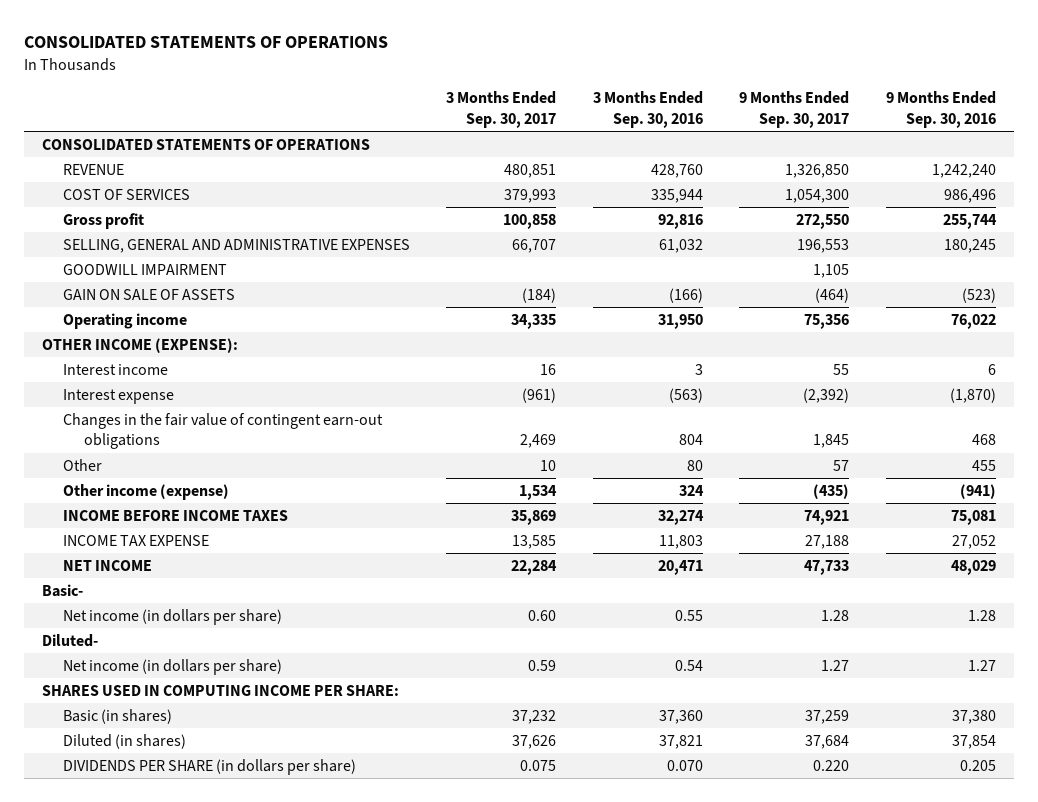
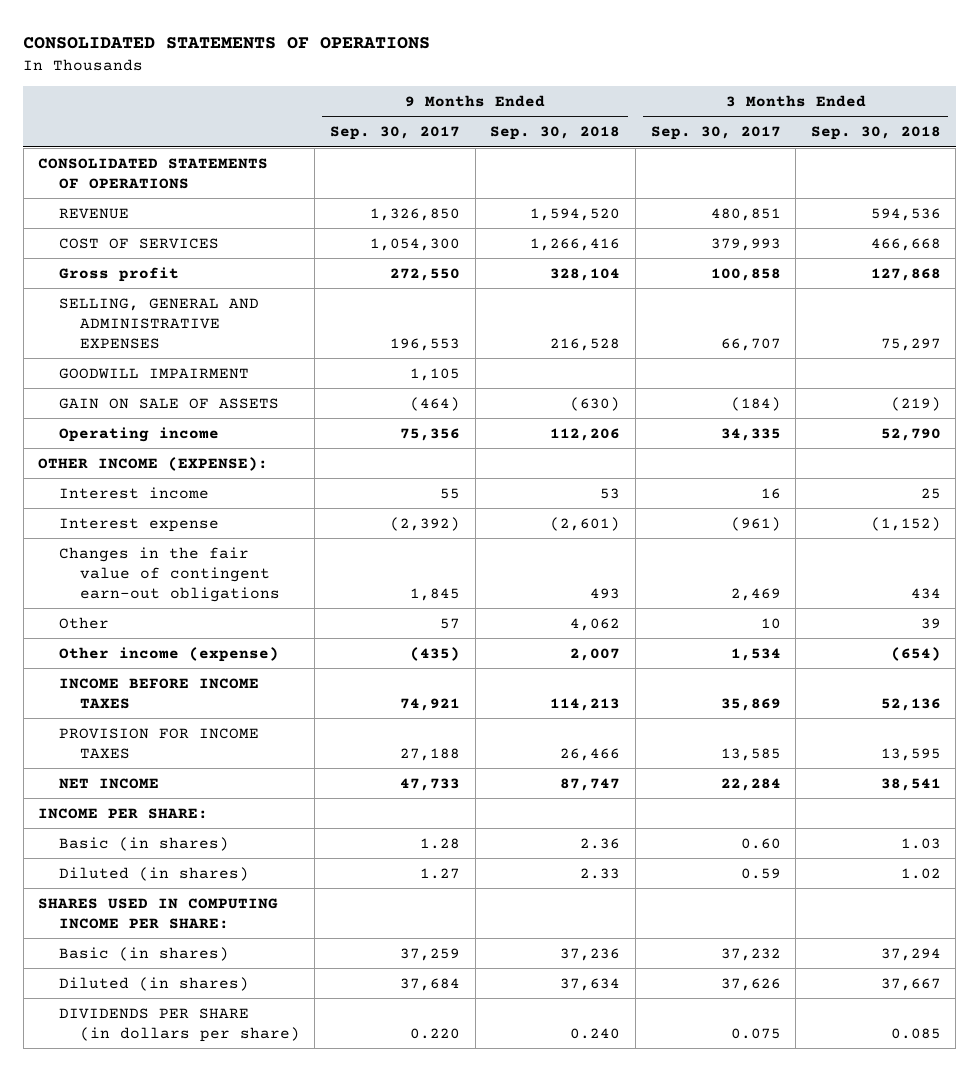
[592,91,703,128] 3 Months Ended Sep. 30, 2016 -> none
[885,91,996,128] 9 Months Ended Sep. 30, 2016 -> none
none -> [490,126,621,141] Sep. 30, 2018
none -> [810,126,941,141] Sep. 30, 2018
[62,534,209,546] INCOME TAX EXPENSE -> [59,727,260,759] PROVISION FOR INCOME TAXES
[41,583,83,597] Basic- -> none
[41,633,98,647] Diluted- -> none
none -> [38,807,209,819] INCOME PER SHARE:
[62,608,282,625] Net income (in dollars per share) -> [59,836,230,851] Basic (in shares)
[62,658,282,675] Net income (in dollars per share) -> [59,866,250,881] Diluted (in shares)

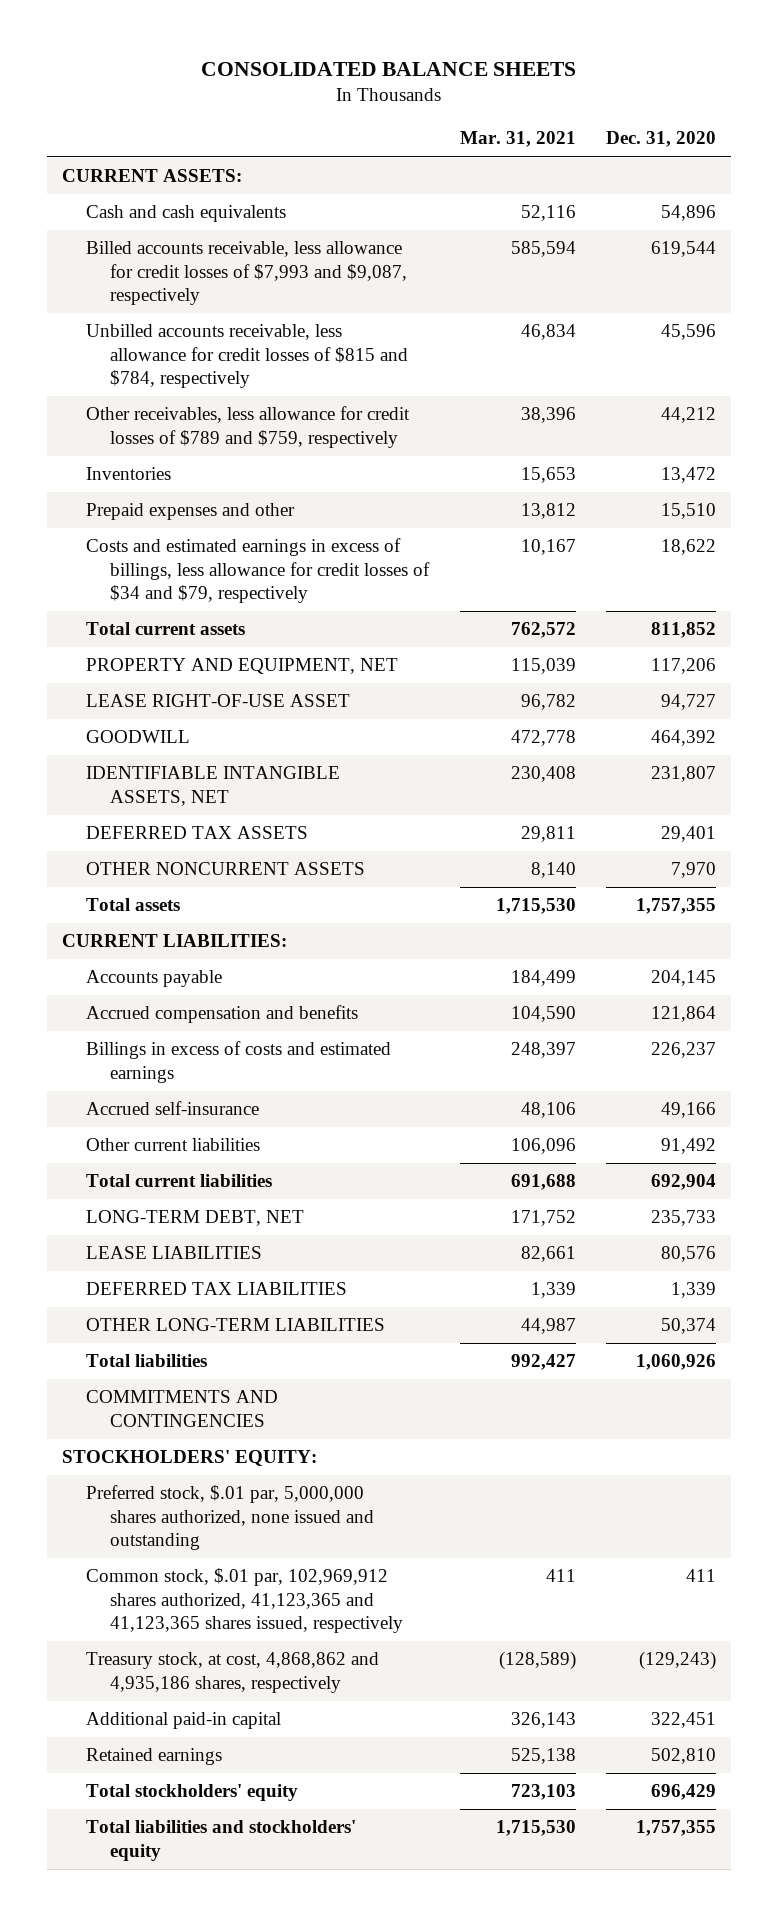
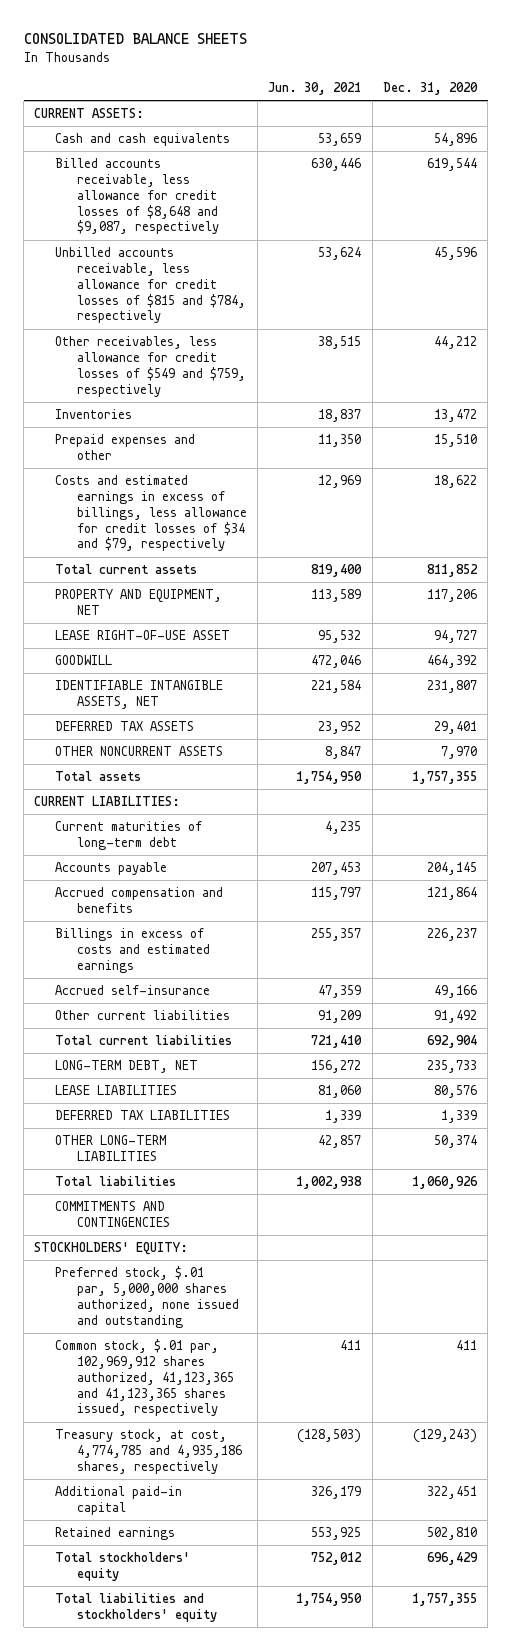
[459,131,576,148] Mar. 31, 2021 -> none
none -> [268,82,362,96] Jun. 30, 2021
[86,241,408,306] Billed accounts receivable, less allowance for credit losses of $7,993 and $9,087, respectively -> [55,158,219,235] Billed accounts receivable, less allowance for credit losses of $8,648 and $9,087, respectively
[86,406,411,448] Other receivables, less allowance for credit losses of $789 and $759, respectively -> [55,336,246,397] Other receivables, less allowance for credit losses of $549 and $759, respectively
none -> [55,821,203,851] Current maturities of long-term debt
[86,1652,380,1693] Treasury stock, at cost, 4,868,862 and 4,935,186 shares, respectively -> [55,1429,242,1474] Treasury stock, at cost, 4,774,785 and 4,935,186 shares, respectively

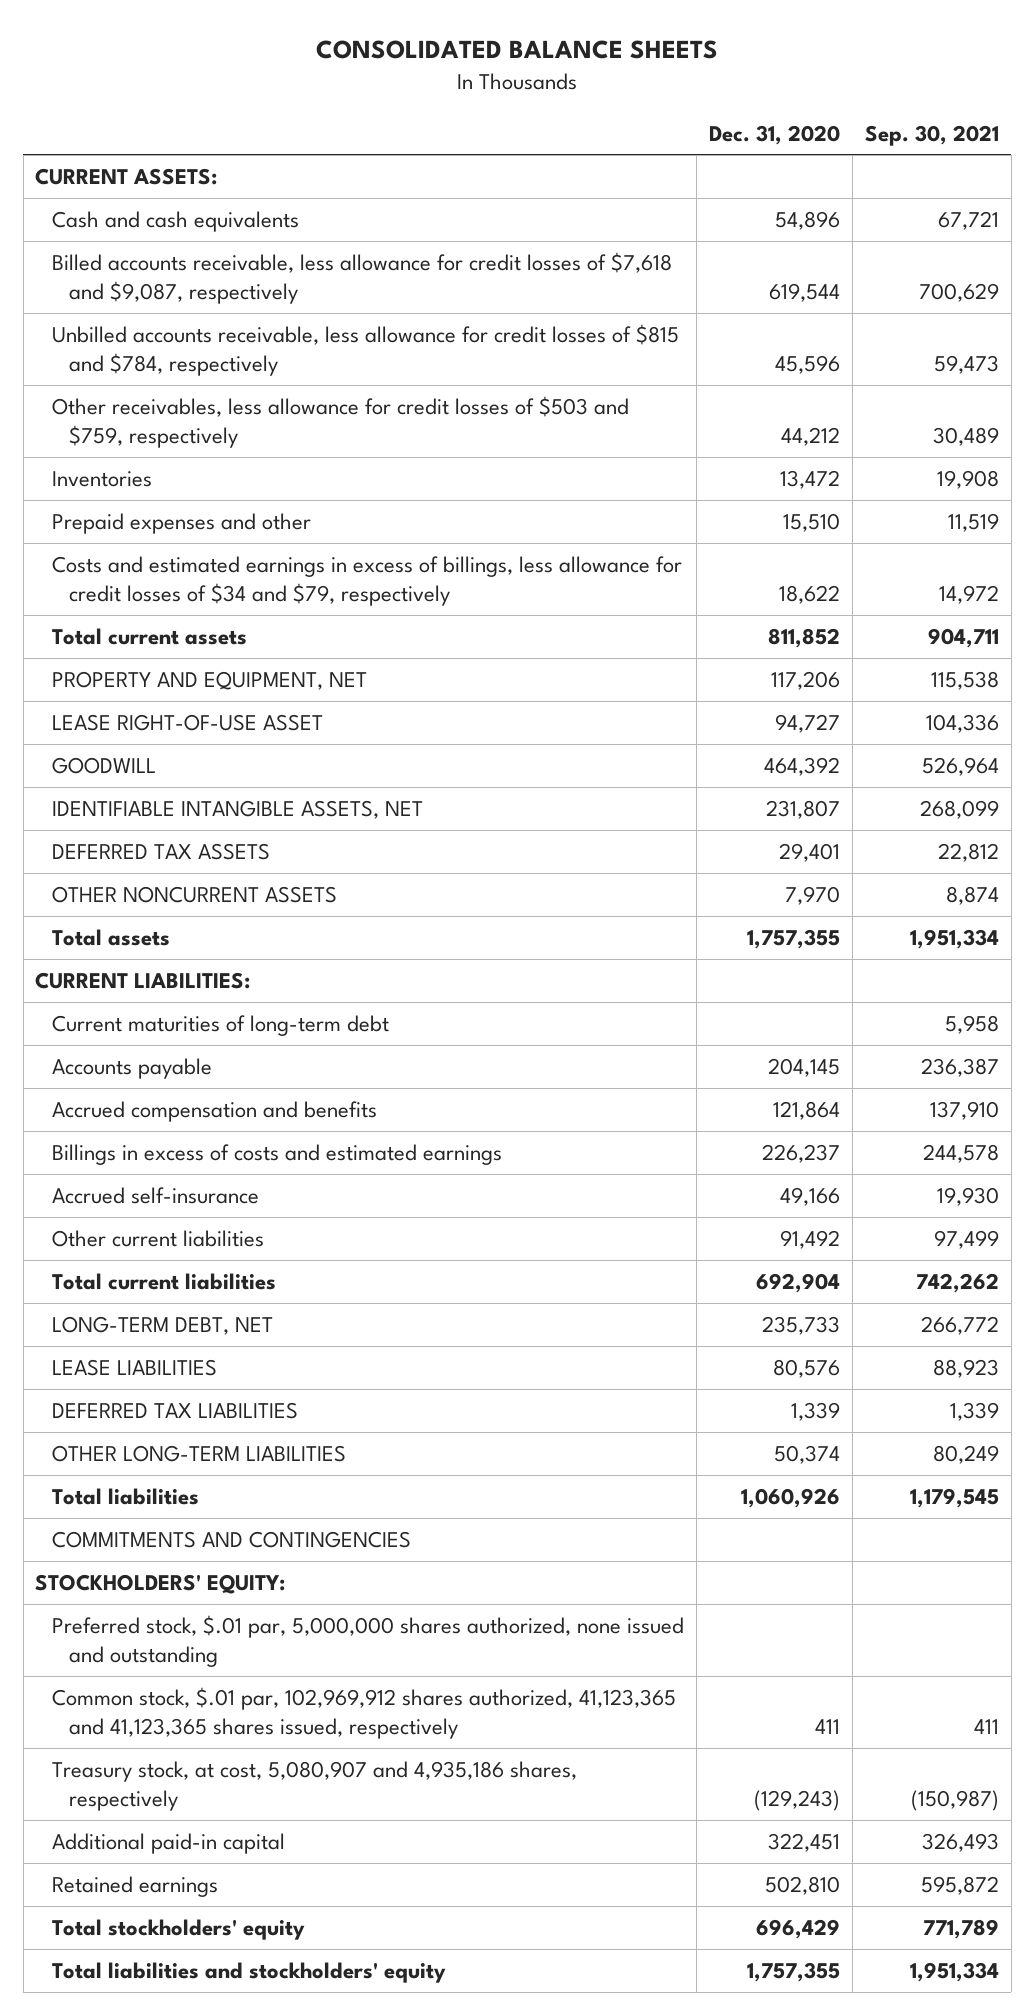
[268,82,362,96] Jun. 30, 2021 -> none
none -> [864,124,999,146] Sep. 30, 2021
[55,158,219,235] Billed accounts receivable, less allowance for credit losses of $8,648 and $9,087, respectively -> [52,251,673,305] Billed accounts receivable, less allowance for credit losses of $7,618 and $9,087, respectively
[55,336,246,397] Other receivables, less allowance for credit losses of $549 and $759, respectively -> [52,395,630,449] Other receivables, less allowance for credit losses of $503 and $759, respectively
[55,1429,242,1474] Treasury stock, at cost, 4,774,785 and 4,935,186 shares, respectively -> [52,1760,578,1812] Treasury stock, at cost, 5,080,907 and 4,935,186 shares, respectively

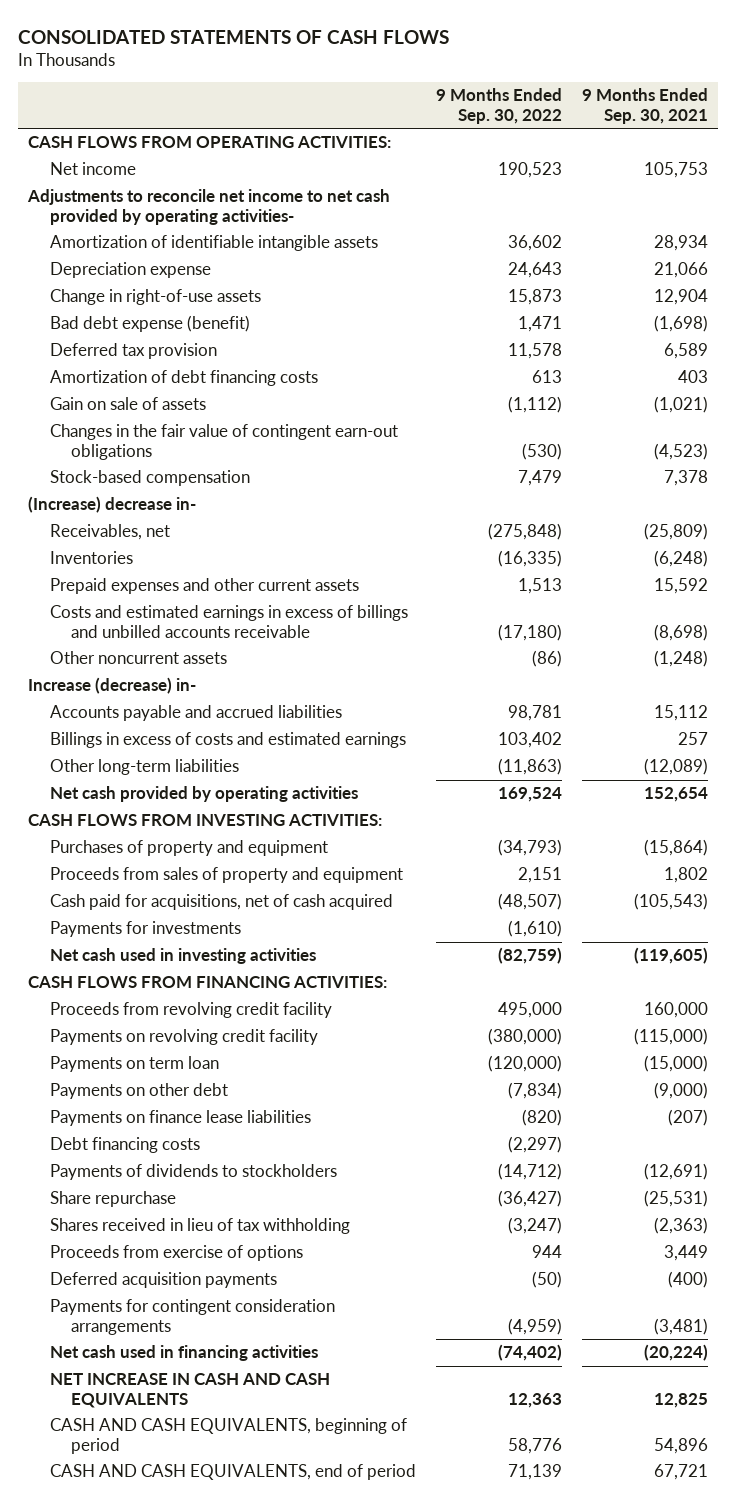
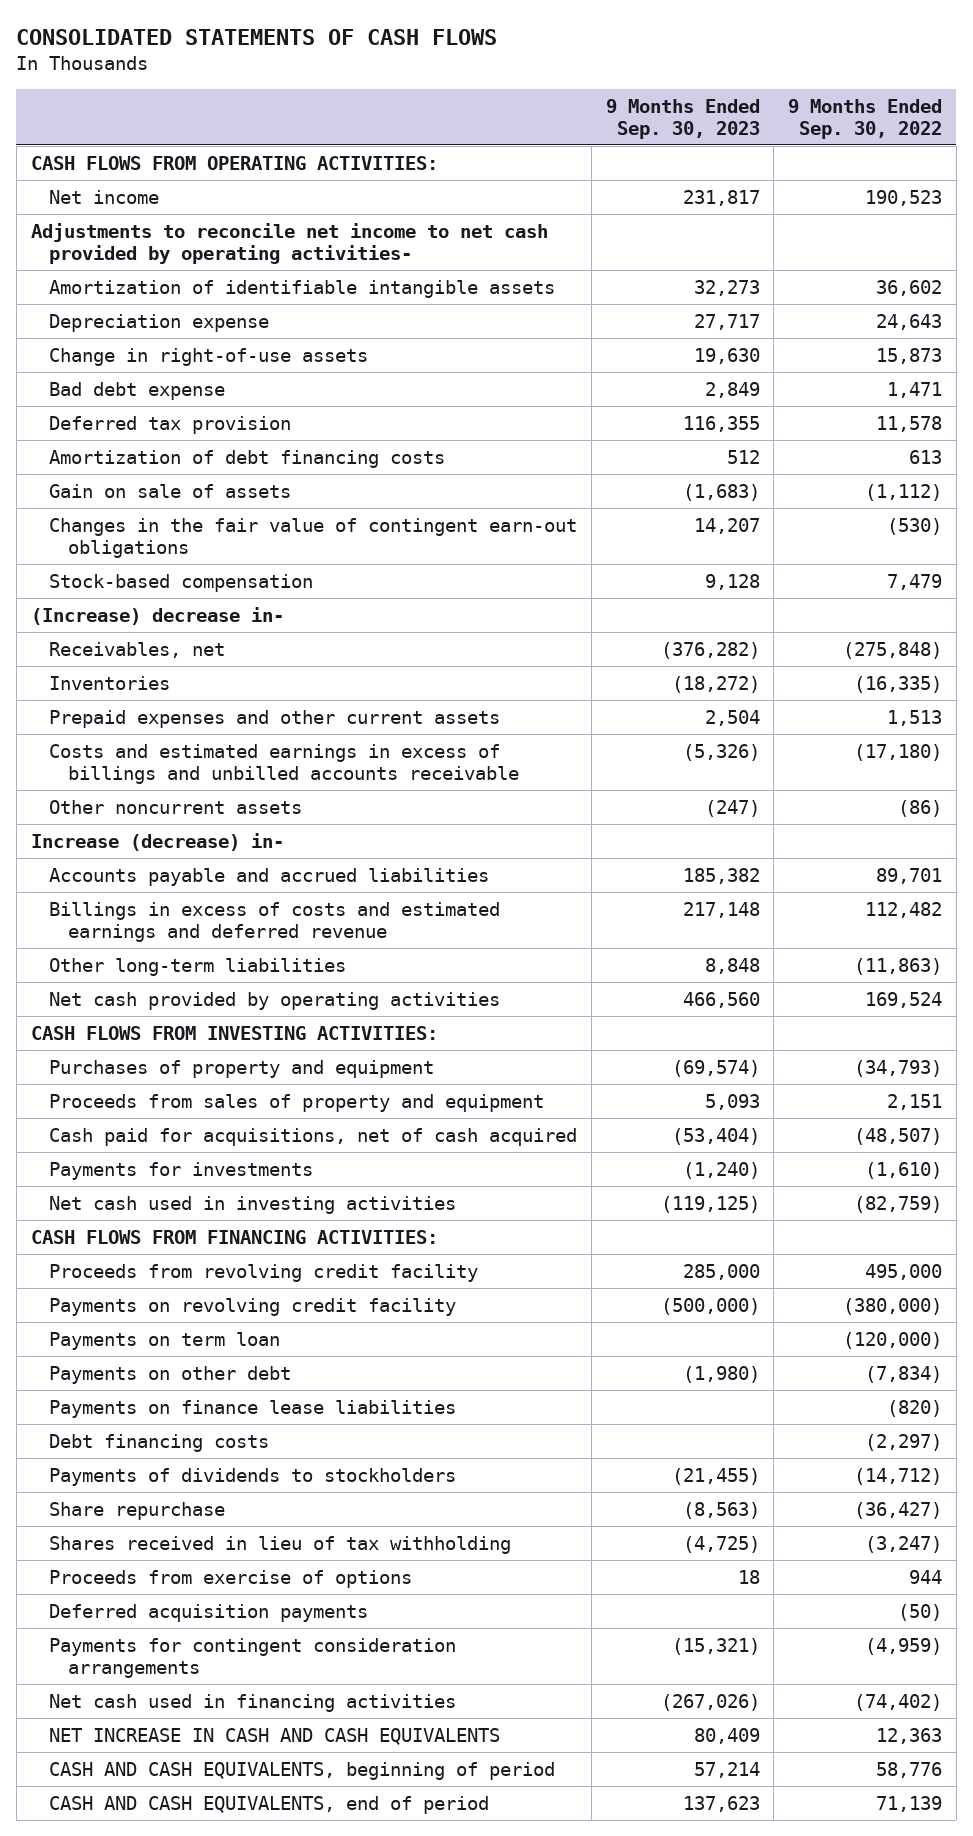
[582,88,709,124] 9 Months Ended Sep. 30, 2021 -> none
none -> [605,98,760,139] 9 Months Ended Sep. 30, 2023
[49,315,250,333] Bad debt expense (benefit) -> [49,381,226,400] Bad debt expense
[507,705,562,722] 98,781 -> [875,867,942,884] 89,701
[49,732,406,749] Billings in excess of costs and estimated earnings -> [49,901,501,942] Billings in excess of costs and estimated earnings and deferred revenue
[497,732,562,749] 103,402 -> [864,901,942,918] 112,482

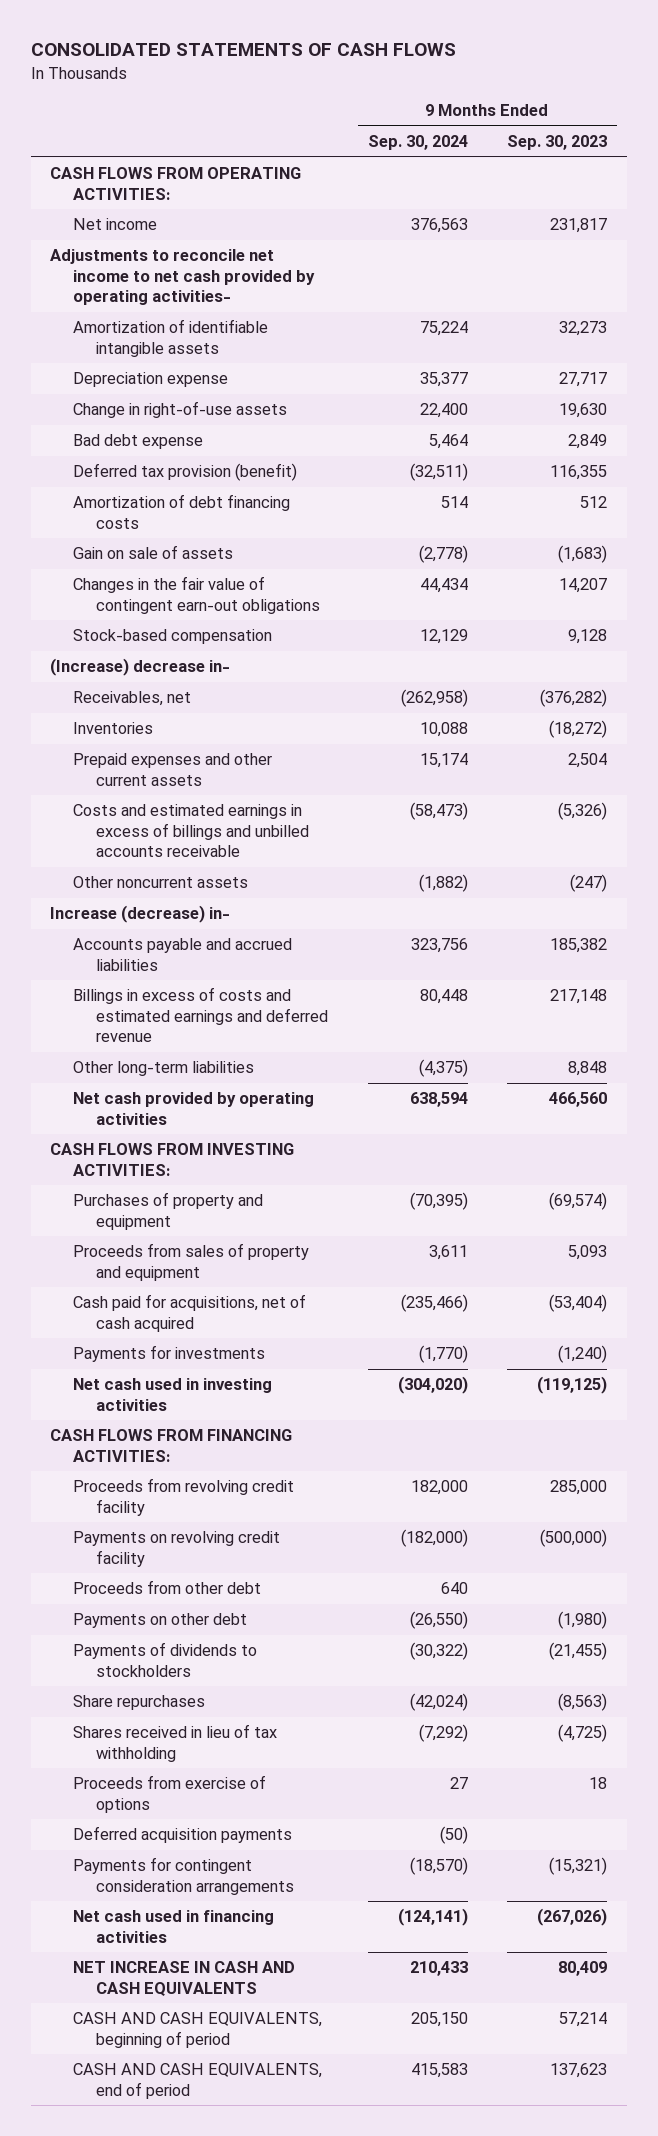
[787,98,942,139] 9 Months Ended Sep. 30, 2022 -> none
none -> [367,135,468,151] Sep. 30, 2024
[49,415,292,434] Deferred tax provision -> [73,463,298,482] Deferred tax provision (benefit)
[49,1331,281,1350] Payments on term loan -> none
none -> [73,1580,262,1595] Proceeds from other debt
[49,1399,457,1418] Payments on finance lease liabilities -> none
[49,1433,270,1452] Debt financing costs -> none
[49,1501,226,1520] Share repurchase -> [73,1695,206,1711] Share repurchases

